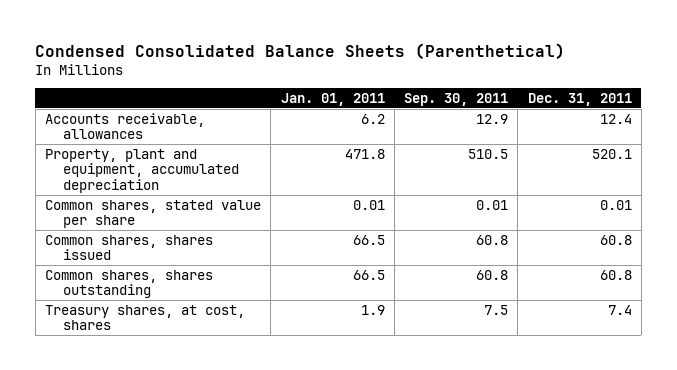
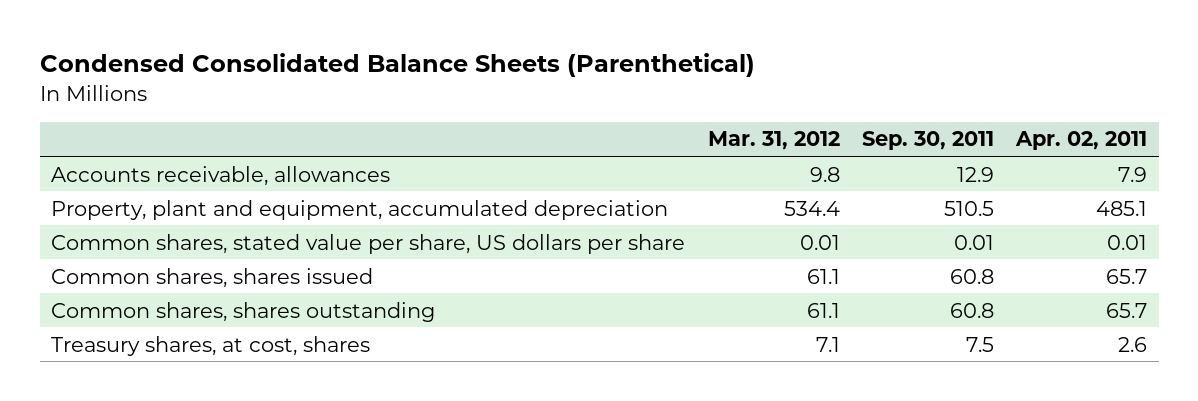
[280,92,385,106] Jan. 01, 2011 -> none
[527,92,632,106] Dec. 31, 2011 -> none
none -> [707,131,840,151] Mar. 31, 2012
none -> [1015,131,1148,151] Apr. 02, 2011
[45,199,262,229] Common shares, stated value per share -> [51,233,686,254] Common shares, stated value per share, US dollars per share

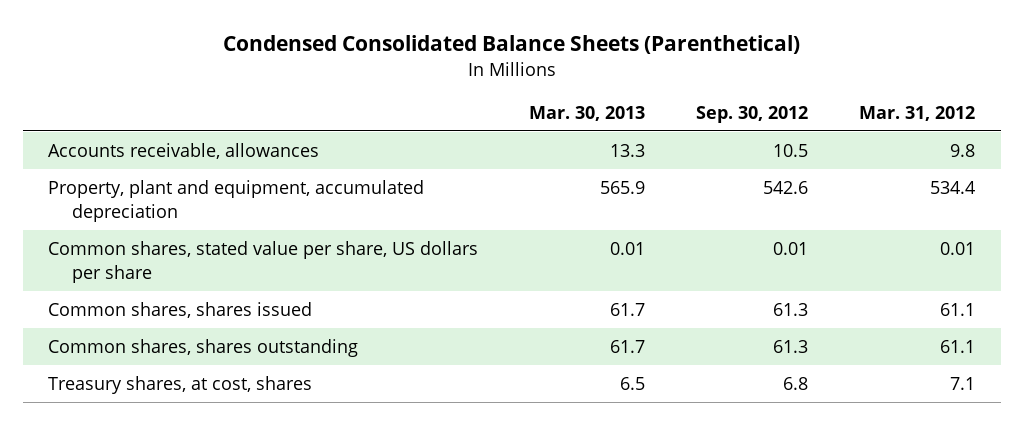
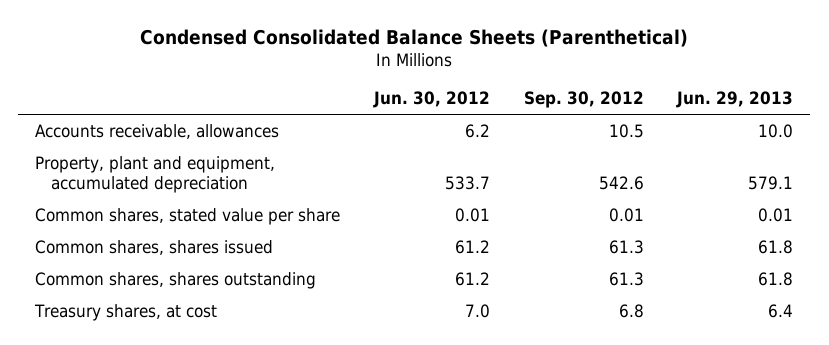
[529,105,646,121] Mar. 30, 2013 -> none
[859,105,976,121] Mar. 31, 2012 -> none
none -> [373,91,491,109] Jun. 30, 2012
none -> [676,91,794,109] Jun. 29, 2013
[48,240,479,283] Common shares, stated value per share, US dollars per share -> [35,208,341,226] Common shares, stated value per share
[48,375,313,394] Treasury shares, at cost, shares -> [34,304,218,322] Treasury shares, at cost

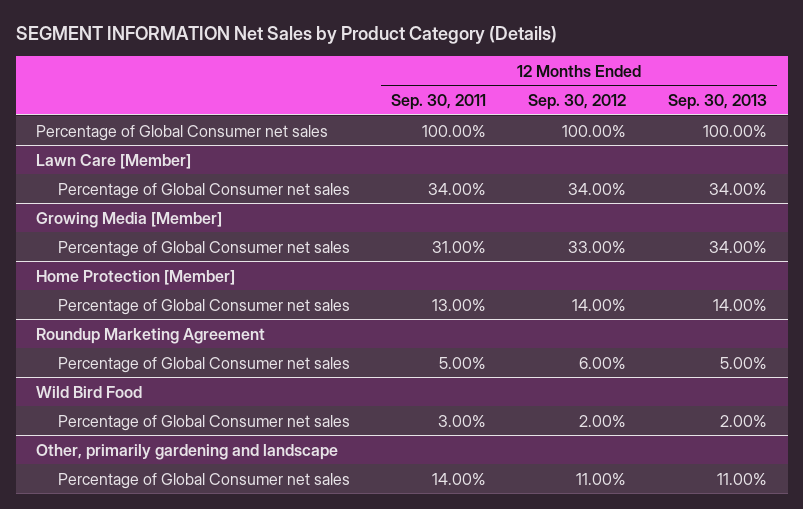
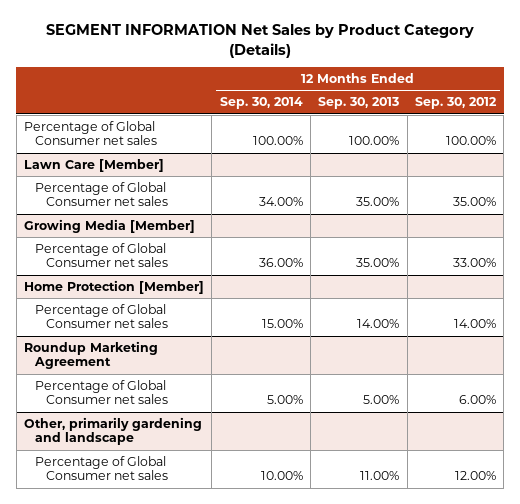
[391,94,487,111] Sep. 30, 2011 -> none
none -> [219,97,303,110] Sep. 30, 2014
[568,182,627,195] 34.00% -> [452,197,496,207] 35.00%
[708,182,767,195] 34.00% -> [356,197,400,207] 35.00%
[708,240,767,253] 34.00% -> [356,258,400,268] 35.00%
[36,385,143,398] Wild Bird Food -> none
[57,414,350,431] Percentage of Global Consumer net sales -> none
[576,472,627,485] 11.00% -> [454,471,496,481] 12.00%

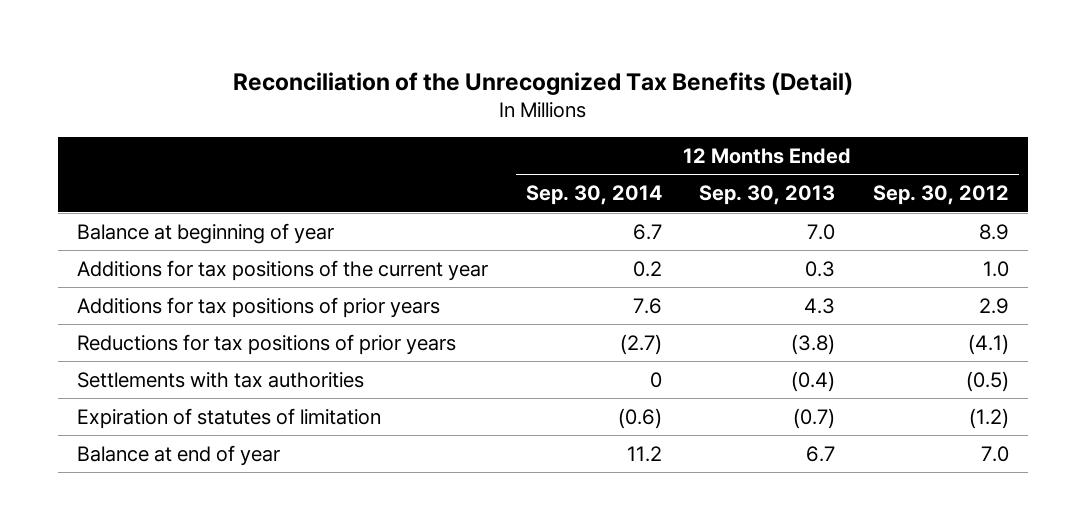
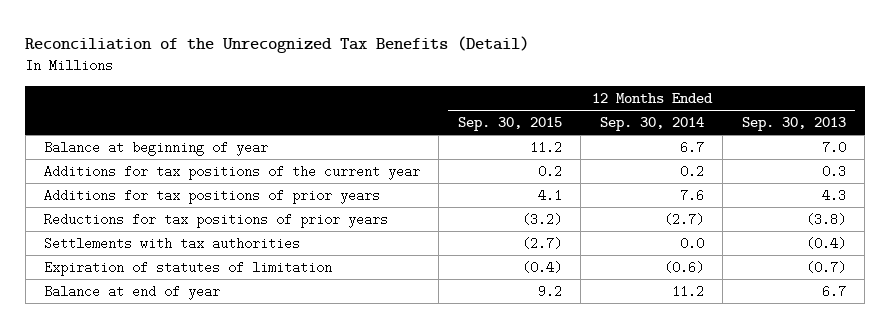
[873,185,1010,206] Sep. 30, 2012 -> none
none -> [457,117,562,132] Sep. 30, 2015
[649,371,662,388] 0 -> [679,236,704,250] 0.0

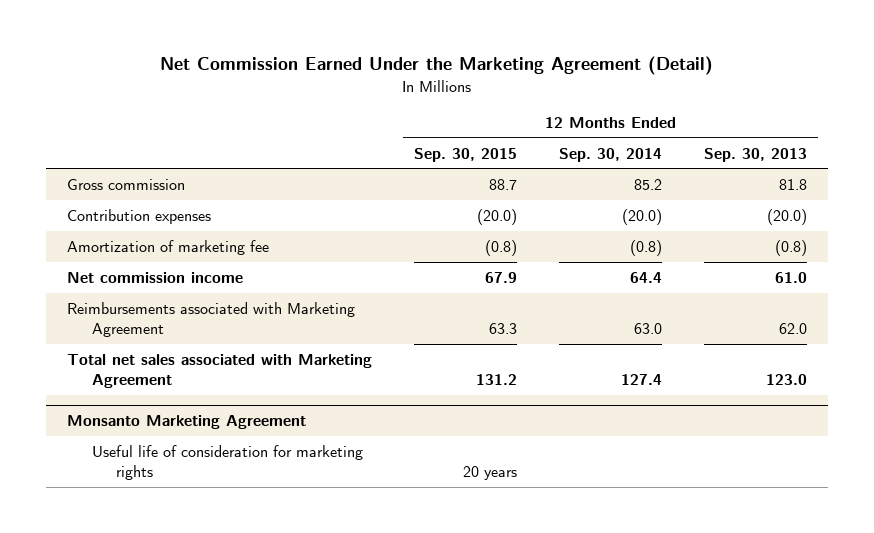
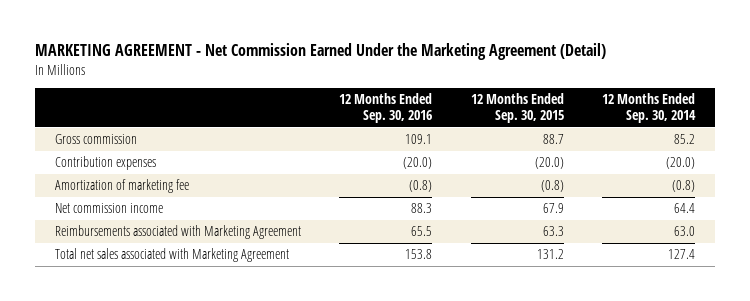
[160,56,714,76] Net Commission Earned Under the Marketing Agreement (Detail) -> [35,43,607,61] MARKETING AGREEMENT - Net Commission Earned Under the Marketing Agreement (Detail)
[704,147,808,162] Sep. 30, 2013 -> none
none -> [339,93,433,124] 12 Months Ended Sep. 30, 2016
[66,414,306,429] Monsanto Marketing Agreement -> none
[91,444,363,481] Useful life of consideration for marketing rights -> none

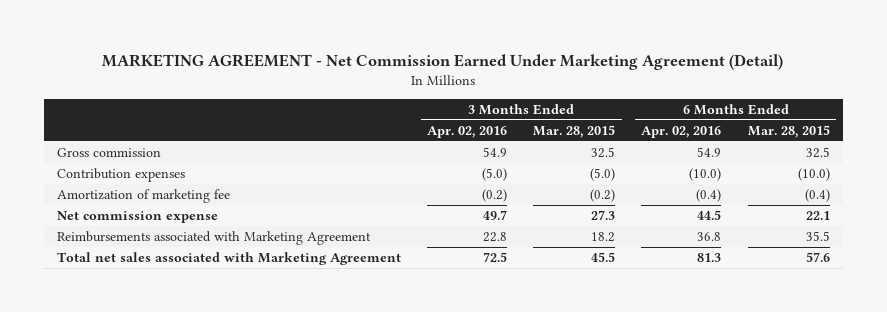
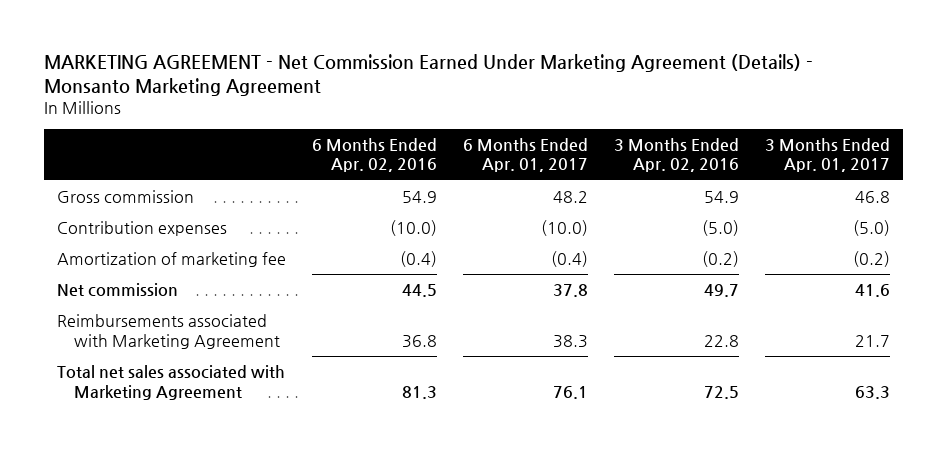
[102,53,784,70] MARKETING AGREEMENT - Net Commission Earned Under Marketing Agreement (Detail) -> [43,53,813,97] MARKETING AGREEMENT - Net Commission Earned Under Marketing Agreement (Details) - Monsanto Marketing Agreement
[533,124,616,138] Mar. 28, 2015 -> none
[747,124,830,138] Mar. 28, 2015 -> none
none -> [462,137,588,173] 6 Months Ended Apr. 01, 2017
none -> [764,137,890,173] 3 Months Ended Apr. 01, 2017
[56,210,218,223] Net commission expense -> [56,283,178,298] Net commission

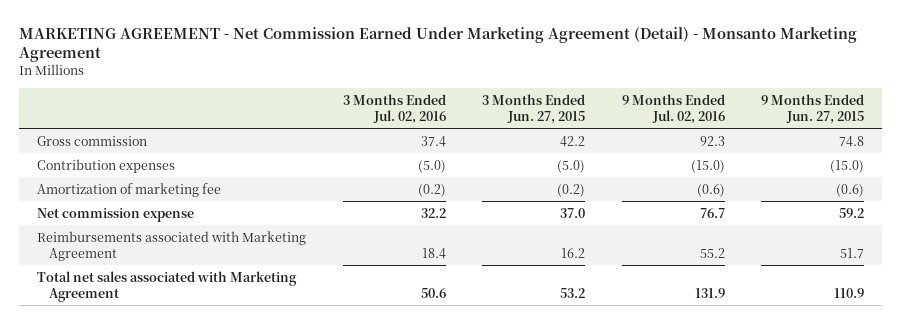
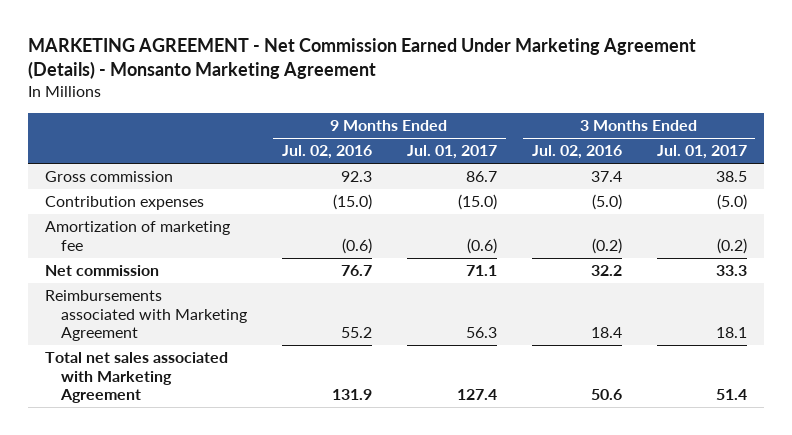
[18,26,857,63] MARKETING AGREEMENT - Net Commission Earned Under Marketing Agreement (Detail) - Monsanto Marketing Agreement -> [27,38,696,80] MARKETING AGREEMENT - Net Commission Earned Under Marketing Agreement (Details) - Monsanto Marketing Agreement
[482,93,586,124] 3 Months Ended Jun. 27, 2015 -> none
[761,93,865,124] 9 Months Ended Jun. 27, 2015 -> none
none -> [406,145,497,160] Jul. 01, 2017
none -> [656,145,747,160] Jul. 01, 2017
[37,207,195,222] Net commission expense -> [45,265,160,277] Net commission

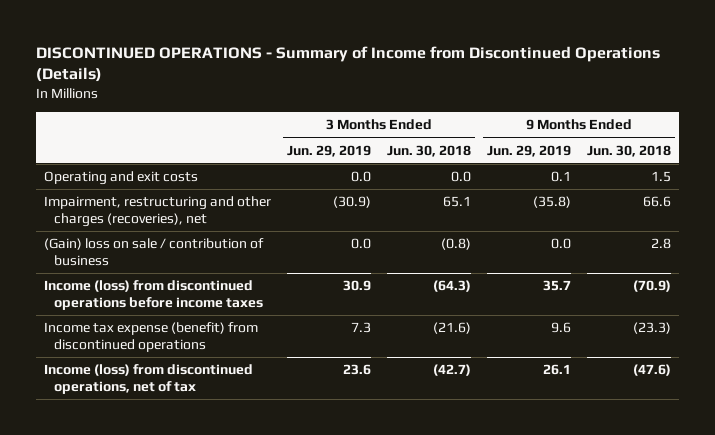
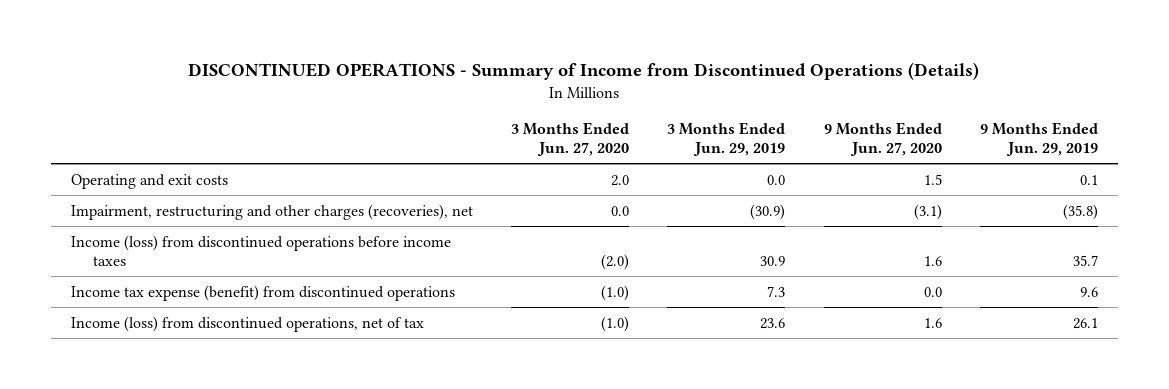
[387,144,472,157] Jun. 30, 2018 -> none
[587,144,672,157] Jun. 30, 2018 -> none
none -> [510,122,629,157] 3 Months Ended Jun. 27, 2020
none -> [823,122,942,157] 9 Months Ended Jun. 27, 2020
[44,238,265,266] (Gain) loss on sale / contribution of business -> none

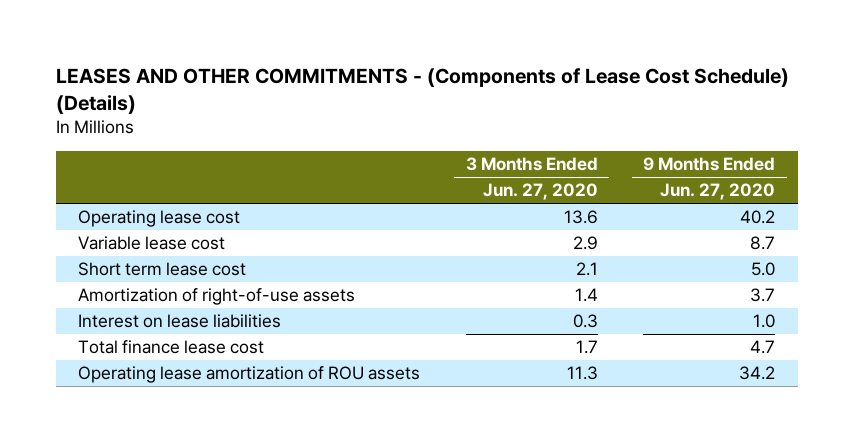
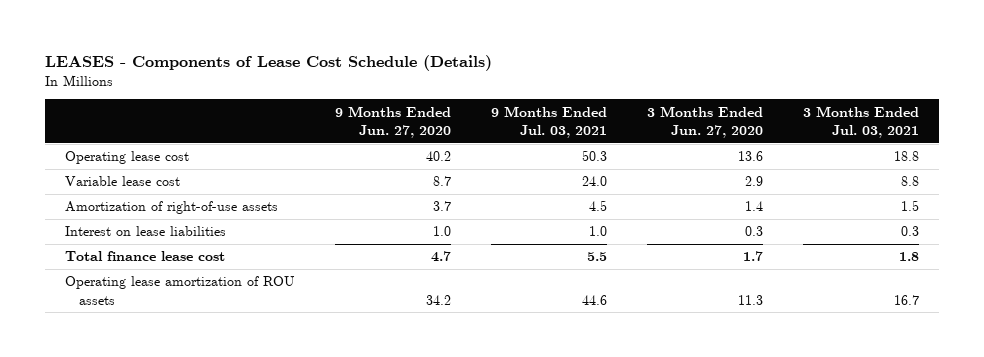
[55,67,789,114] LEASES AND OTHER COMMITMENTS - (Components of Lease Cost Schedule) (Details) -> [45,54,493,71] LEASES - Components of Lease Cost Schedule (Details)
none -> [490,105,607,139] 9 Months Ended Jul. 03, 2021
none -> [802,105,919,139] 3 Months Ended Jul. 03, 2021
[78,262,247,277] Short term lease cost -> none

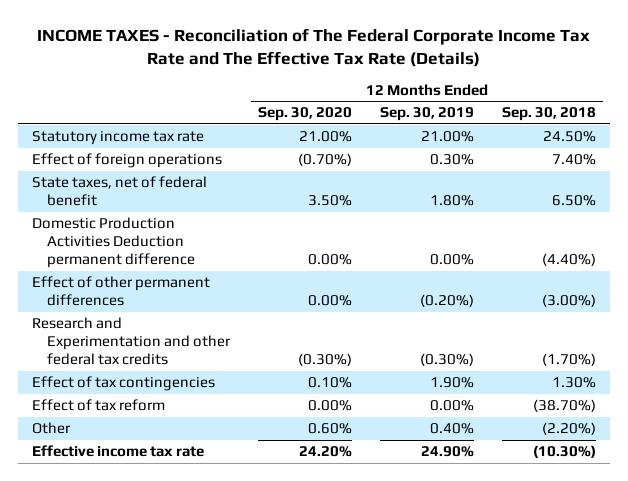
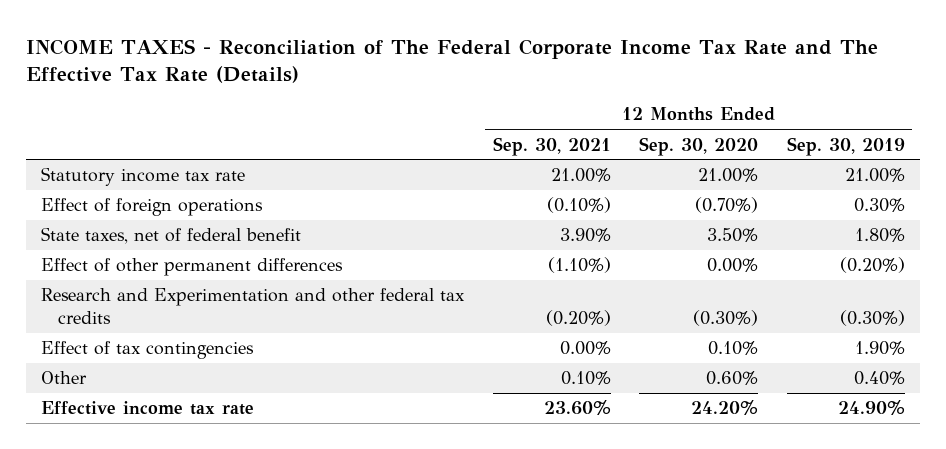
[502,107,597,122] Sep. 30, 2018 -> none
none -> [492,136,611,156] Sep. 30, 2021
[31,217,195,269] Domestic Production Activities Deduction permanent difference -> none
[31,399,165,412] Effect of tax reform -> none

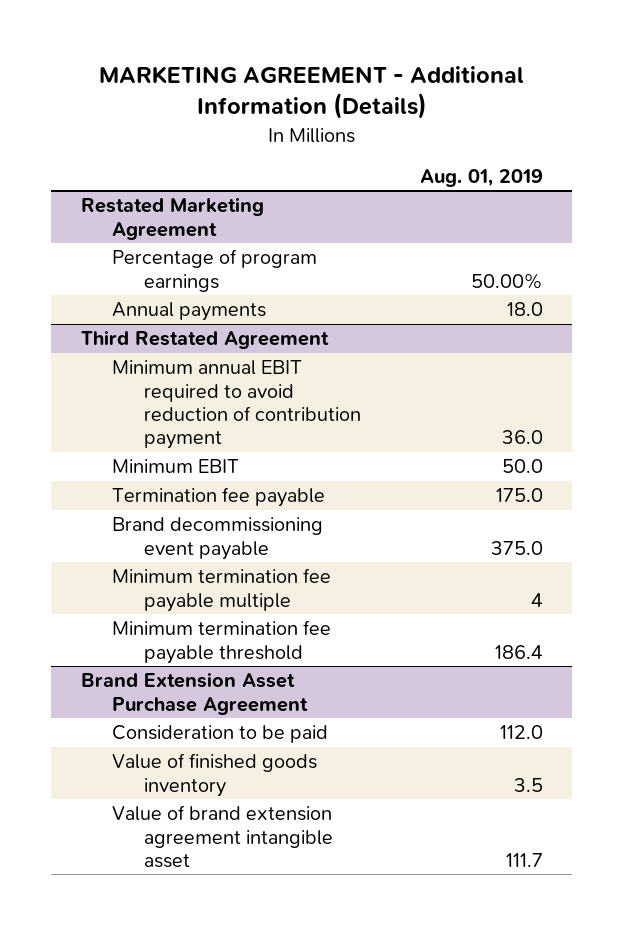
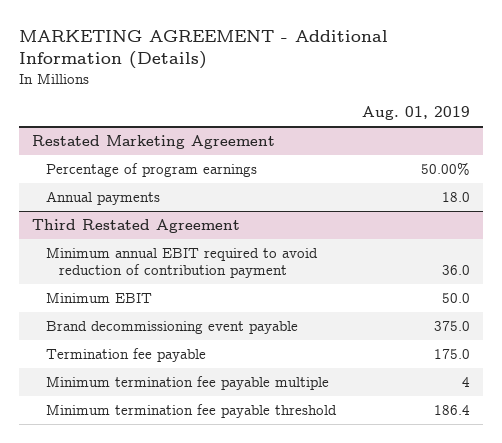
[112,487,326,508] Termination fee payable -> [45,348,206,363] Termination fee payable
[80,672,309,715] Brand Extension Asset Purchase Agreement -> none
[112,725,329,744] Consideration to be paid -> none
[112,753,318,797] Value of finished goods inventory -> none
[112,805,333,868] Value of brand extension agreement intangible asset -> none

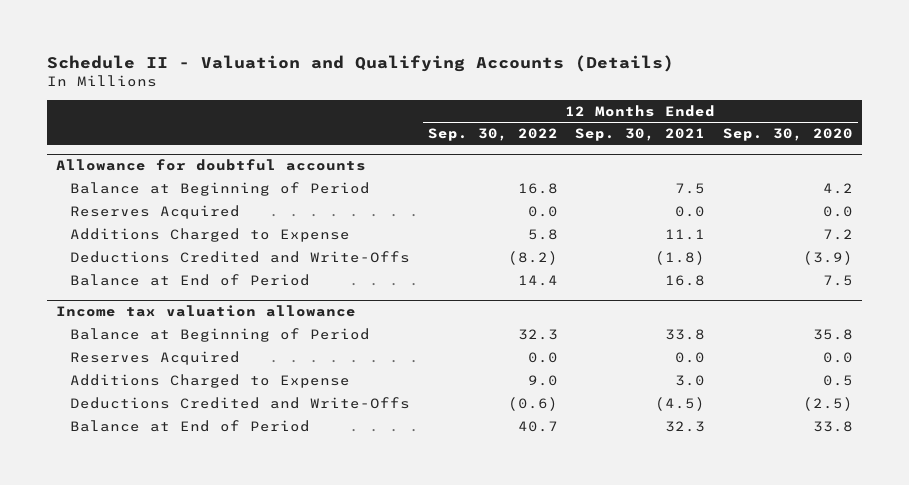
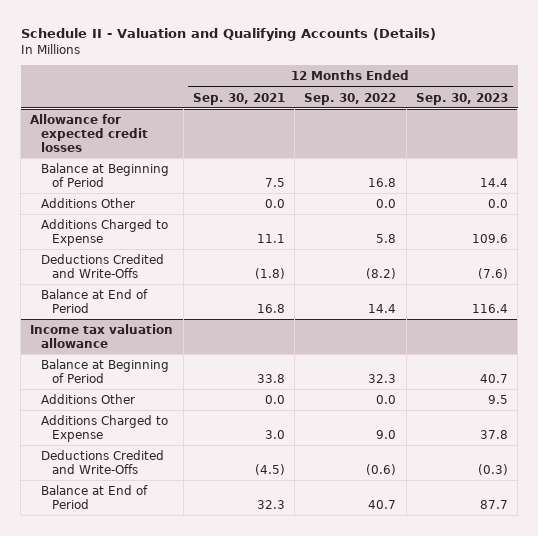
[723,128,854,142] Sep. 30, 2020 -> none
none -> [415,92,508,105] Sep. 30, 2023
[55,159,366,172] Allowance for doubtful accounts -> [30,113,149,152] Allowance for expected credit losses
[70,205,241,220] Reserves Acquired -> [41,197,136,208] Additions Other
[70,351,241,366] Reserves Acquired -> [41,393,136,404] Additions Other

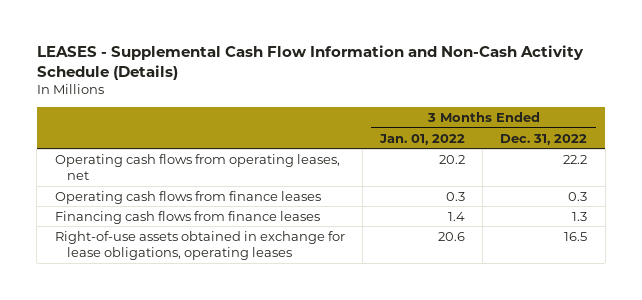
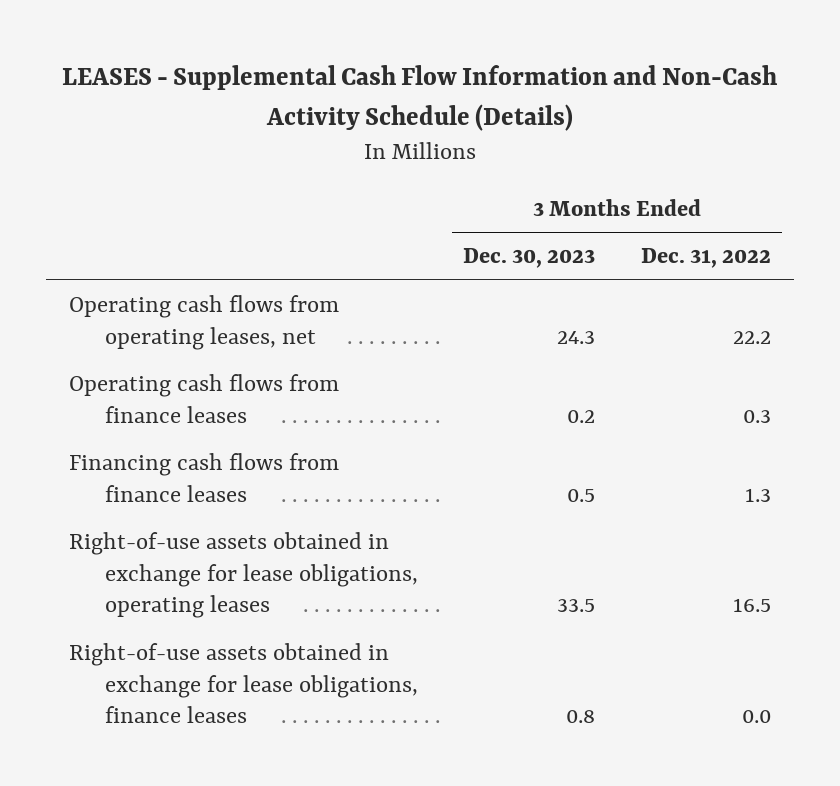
[379,133,466,145] Jan. 01, 2022 -> none
none -> [463,248,596,269] Dec. 30, 2023
none -> [68,643,418,724] Right-of-use assets obtained in exchange for lease obligations, finance leases

